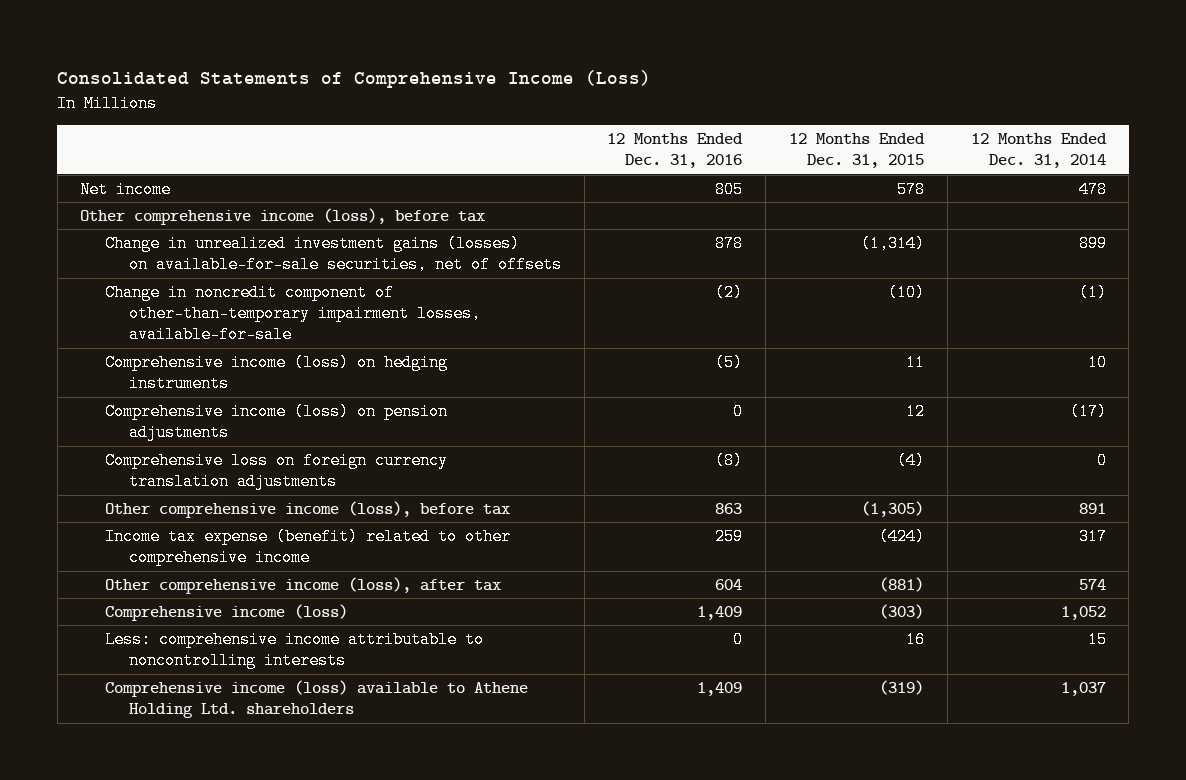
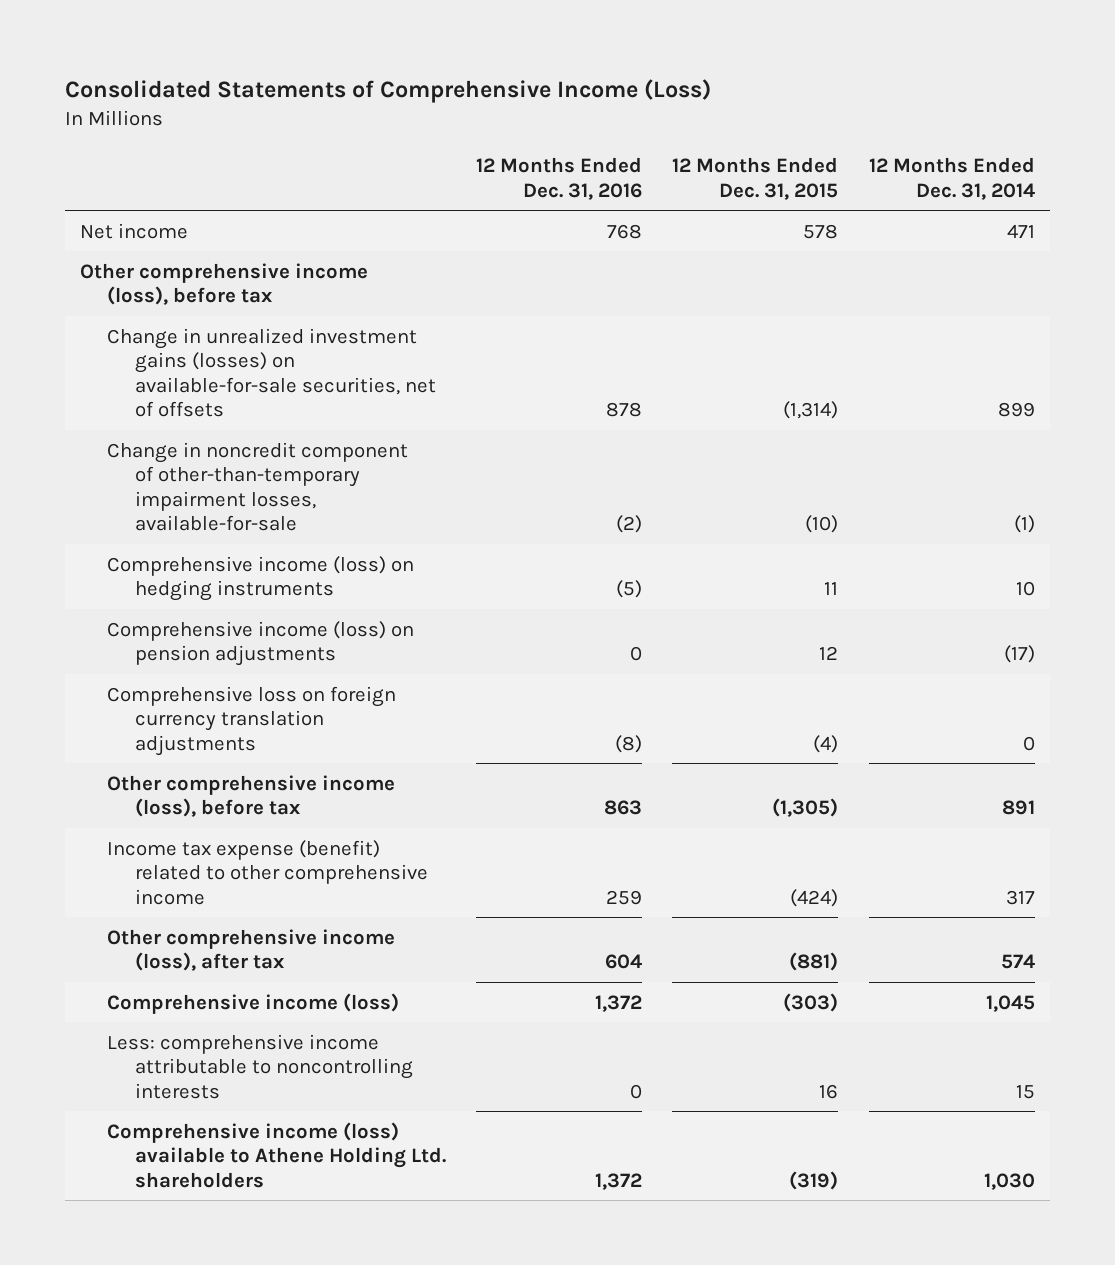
[715,181,744,199] 805 -> [606,223,642,239] 768
[1078,181,1107,199] 478 -> [1006,223,1035,238] 471
[697,606,743,621] 1,409 -> [594,994,642,1012] 1,372
[1060,606,1106,621] 1,052 -> [985,994,1035,1012] 1,045
[697,682,743,697] 1,409 -> [594,1172,642,1190] 1,372
[1060,682,1106,697] 1,037 -> [983,1172,1035,1190] 1,030

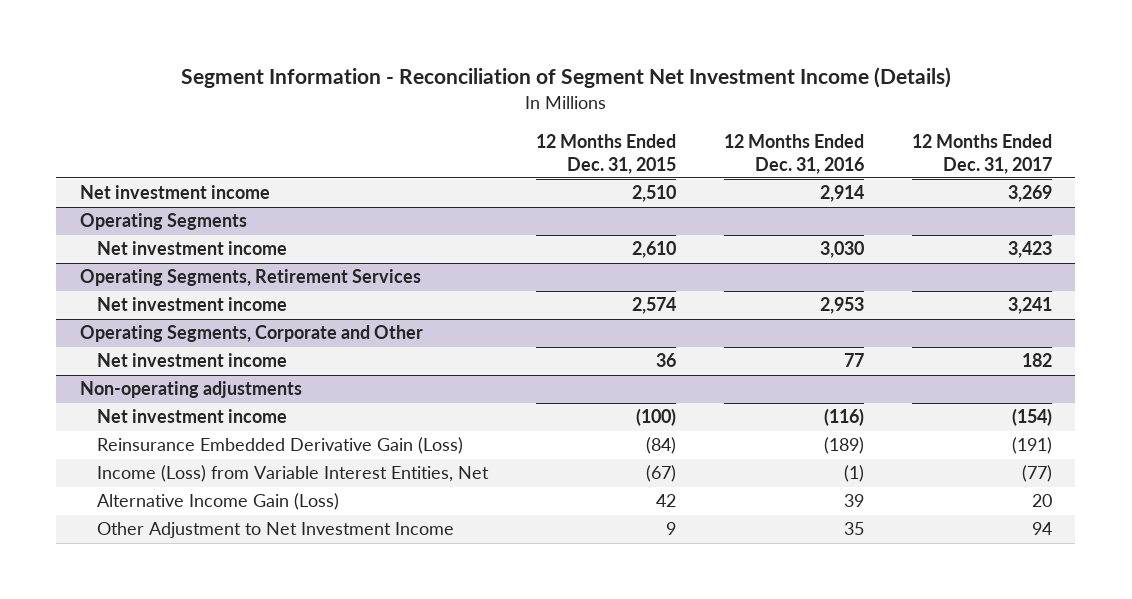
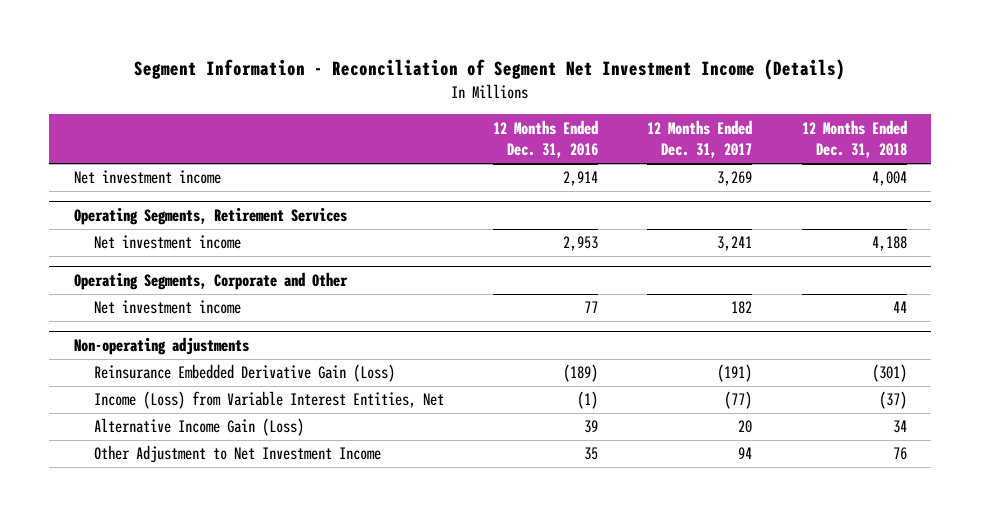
[536,133,677,174] 12 Months Ended Dec. 31, 2015 -> none
none -> [801,119,907,159] 12 Months Ended Dec. 31, 2018
[79,213,247,231] Operating Segments -> none
[97,241,288,256] Net investment income -> none
[97,409,288,424] Net investment income -> none

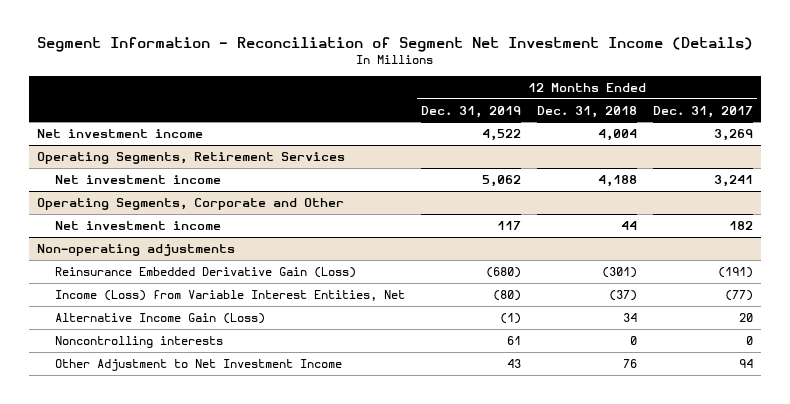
[492,119,598,159] 12 Months Ended Dec. 31, 2016 -> none
none -> [420,105,521,118] Dec. 31, 2019
none -> [54,335,223,348] Noncontrolling interests

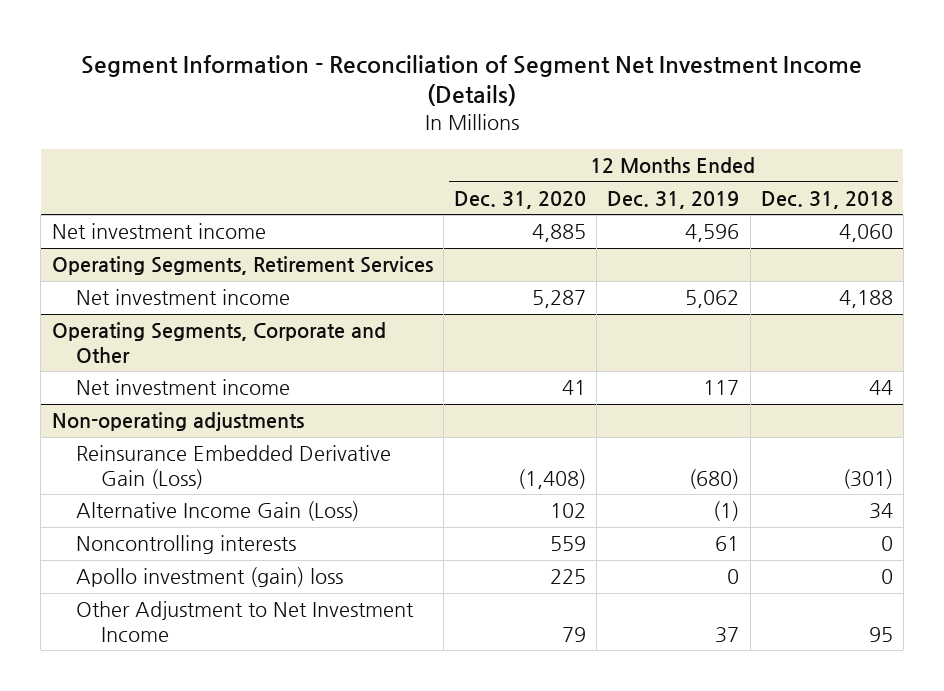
[652,105,753,118] Dec. 31, 2017 -> none
none -> [454,190,587,209] Dec. 31, 2020
[481,128,521,141] 4,522 -> [685,224,740,243] 4,596
[597,128,637,141] 4,004 -> [838,224,893,243] 4,060
[54,289,405,301] Income (Loss) from Variable Interest Entities, Net -> none
none -> [76,567,344,588] Apollo investment (gain) loss
[506,358,521,368] 43 -> [715,626,740,643] 37
[622,358,637,368] 76 -> [868,626,893,642] 95

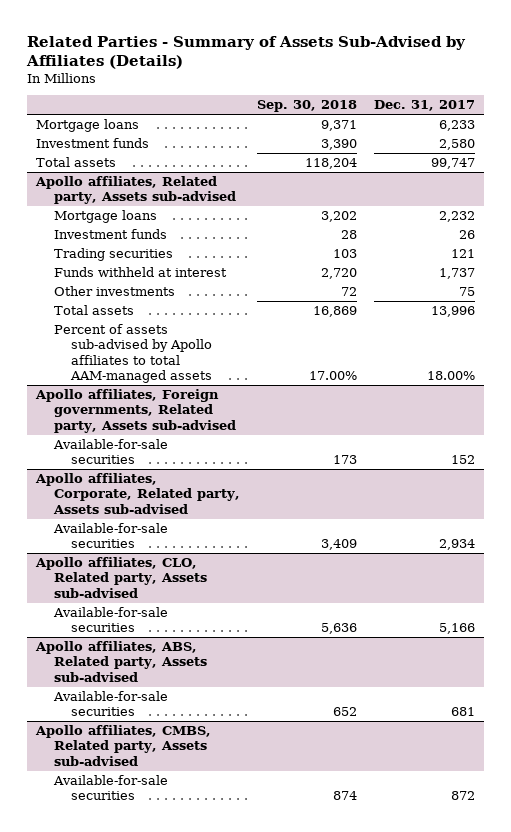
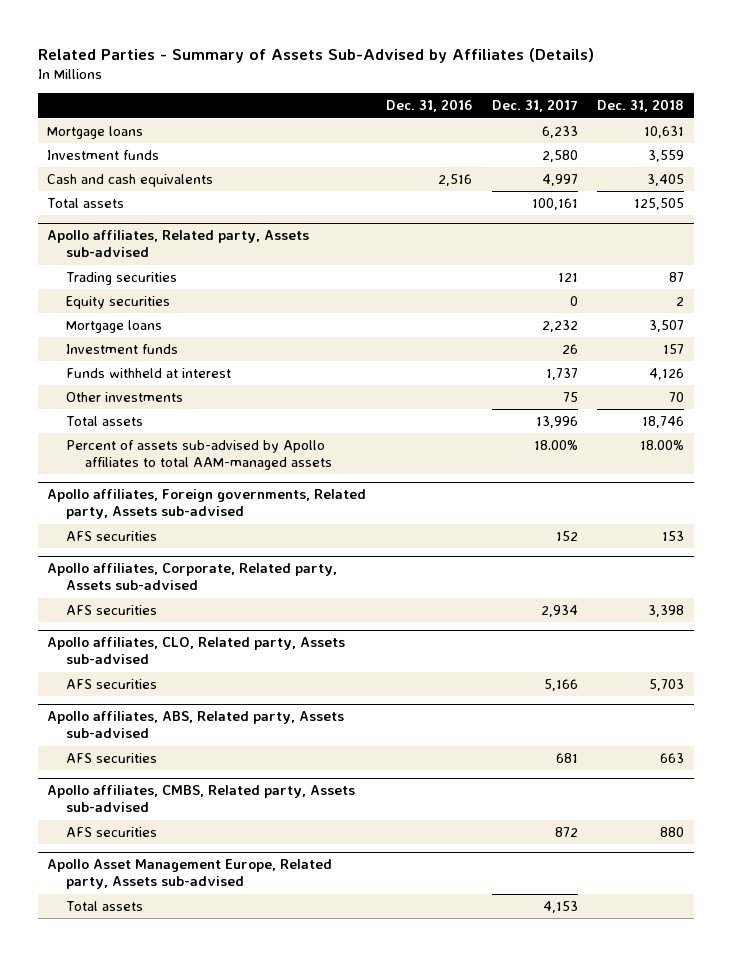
[256,100,357,113] Sep. 30, 2018 -> none
none -> [385,99,472,113] Dec. 31, 2016
none -> [597,99,685,113] Dec. 31, 2018
none -> [47,174,214,188] Cash and cash equivalents
[431,158,476,170] 99,747 -> [531,198,578,211] 100,161
[53,248,173,262] Trading securities -> [66,272,178,286] Trading securities
none -> [66,296,171,310] Equity securities
[52,439,168,465] Available-for-sale securities -> [66,531,158,542] AFS securities
[52,523,168,549] Available-for-sale securities -> [66,605,158,616] AFS securities
[52,607,168,633] Available-for-sale securities -> [66,679,158,690] AFS securities
[52,691,168,717] Available-for-sale securities -> [66,753,158,764] AFS securities
[52,775,168,801] Available-for-sale securities -> [66,827,158,838] AFS securities
none -> [47,859,333,890] Apollo Asset Management Europe, Related party, Assets sub-advised
none -> [66,901,144,912] Total assets

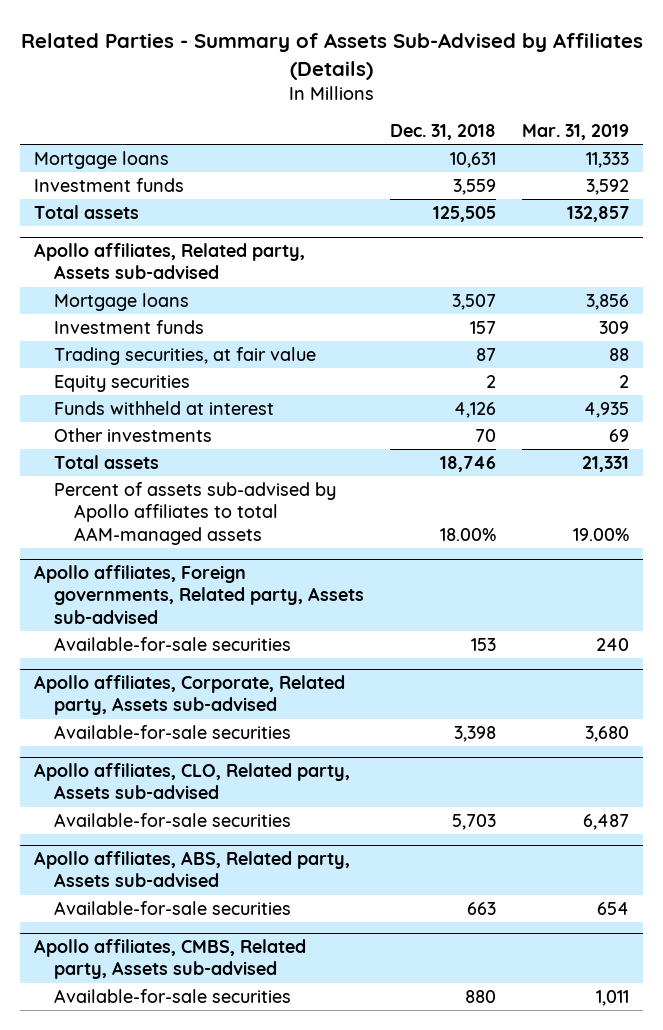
[385,99,472,113] Dec. 31, 2016 -> none
[491,99,578,113] Dec. 31, 2017 -> none
none -> [522,124,630,141] Mar. 31, 2019
[47,174,214,188] Cash and cash equivalents -> none
[66,272,178,286] Trading securities -> none
none -> [53,346,316,365] Trading securities, at fair value
[66,296,171,310] Equity securities -> [53,374,190,392] Equity securities
[66,531,158,542] AFS securities -> [53,636,291,651] Available-for-sale securities
[66,605,158,616] AFS securities -> [53,724,291,739] Available-for-sale securities
[66,679,158,690] AFS securities -> [53,812,291,827] Available-for-sale securities
[66,753,158,764] AFS securities -> [53,900,291,915] Available-for-sale securities
[47,859,333,890] Apollo Asset Management Europe, Related party, Assets sub-advised -> none
[66,901,144,912] Total assets -> none
[66,827,158,838] AFS securities -> [53,988,291,1003] Available-for-sale securities

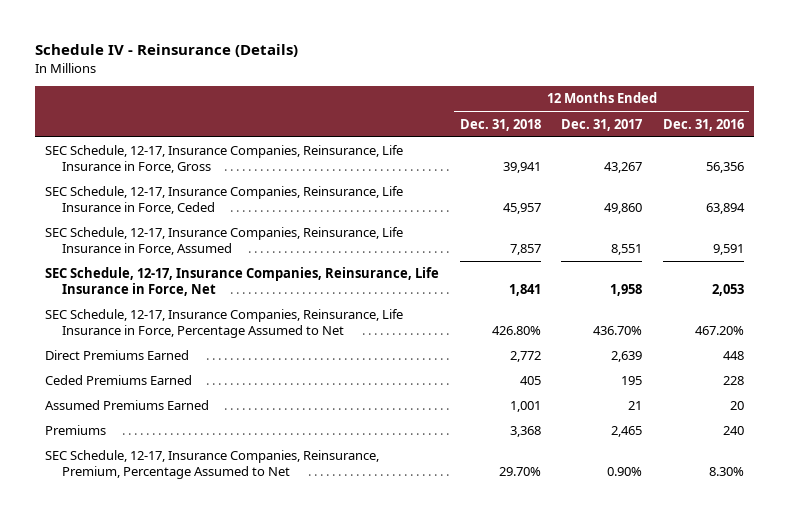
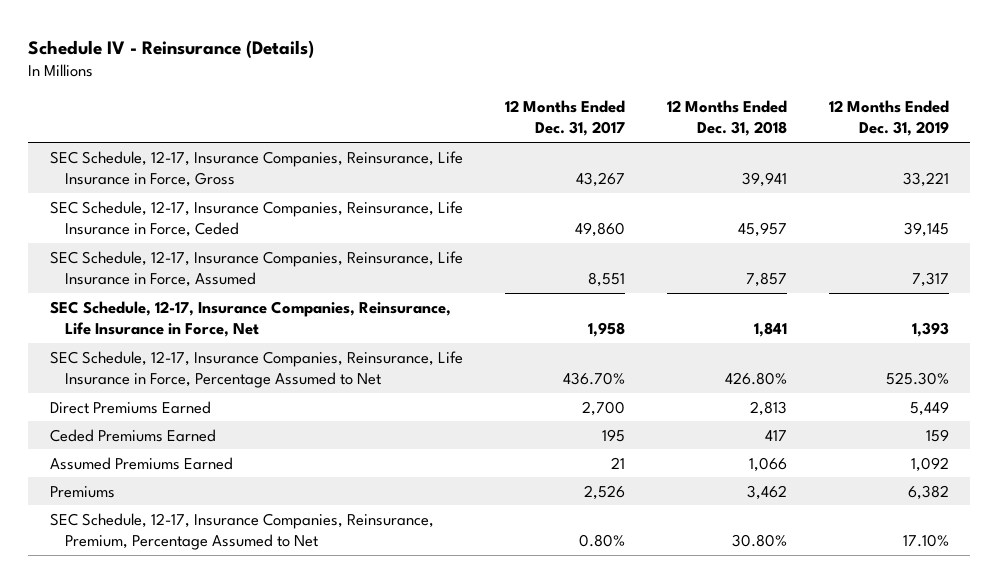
[662,118,744,131] Dec. 31, 2016 -> none
none -> [828,100,949,137] 12 Months Ended Dec. 31, 2019
[509,351,541,363] 2,772 -> [749,400,787,416] 2,813
[611,351,643,363] 2,639 -> [581,400,625,416] 2,700
[519,376,541,386] 405 -> [764,429,787,441] 417
[509,401,541,413] 1,001 -> [748,456,787,472] 1,066
[509,426,541,438] 3,368 -> [746,484,787,500] 3,462
[611,426,643,438] 2,465 -> [583,484,625,500] 2,526
[498,467,541,477] 29.70% -> [731,533,787,547] 30.80%
[607,467,643,477] 0.90% -> [578,533,625,547] 0.80%

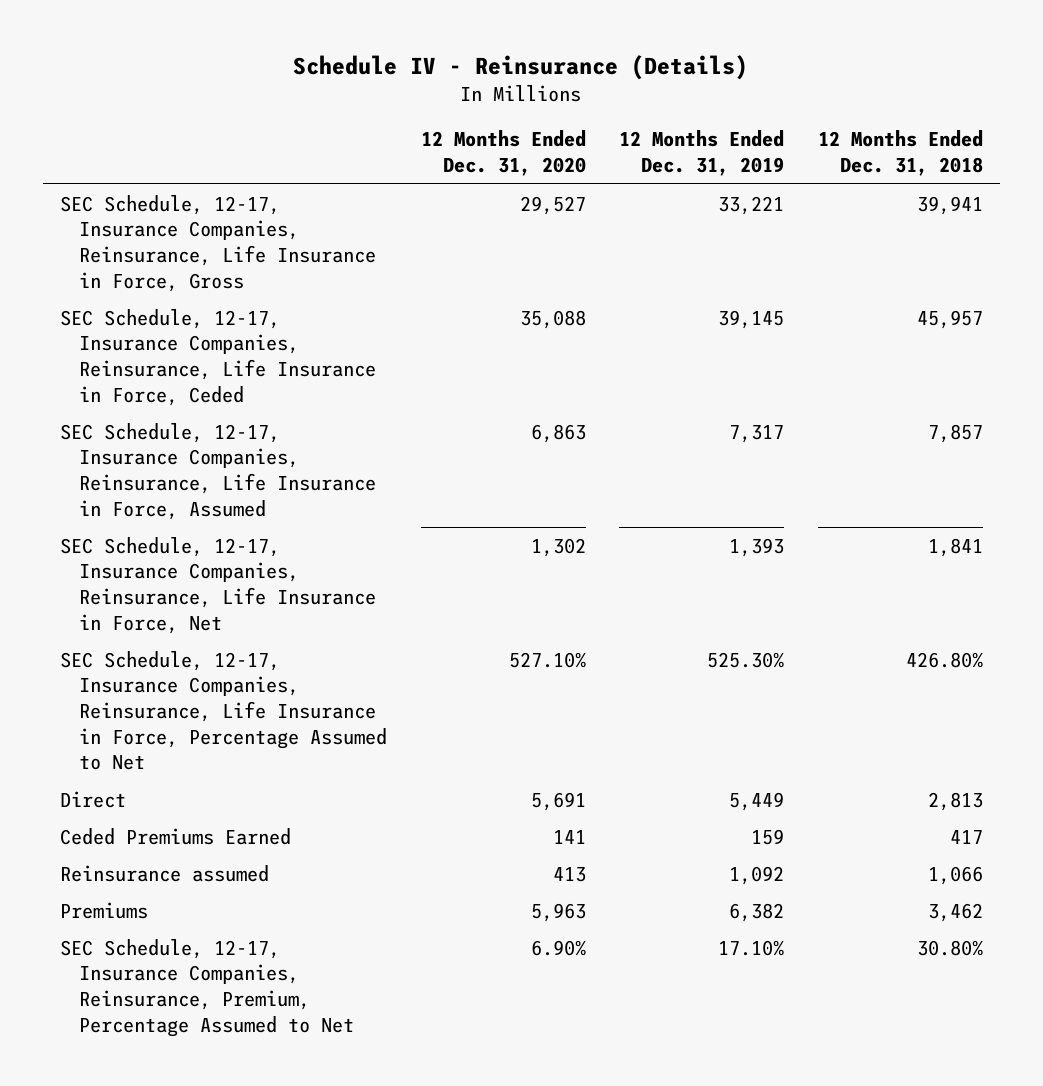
[504,100,625,137] 12 Months Ended Dec. 31, 2017 -> none
none -> [420,130,586,176] 12 Months Ended Dec. 31, 2020
[49,400,211,414] Direct Premiums Earned -> [59,790,126,808] Direct
[49,456,233,470] Assumed Premiums Earned -> [59,864,269,882] Reinsurance assumed

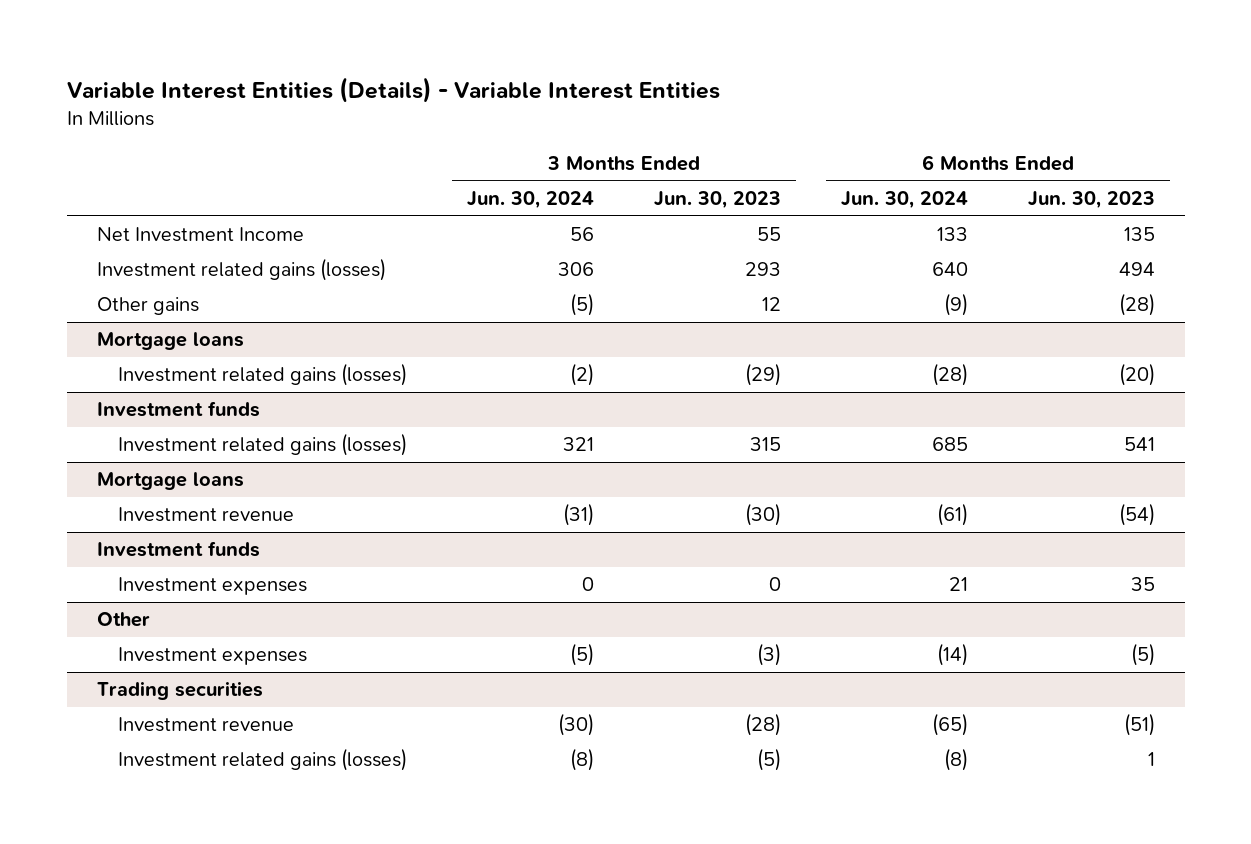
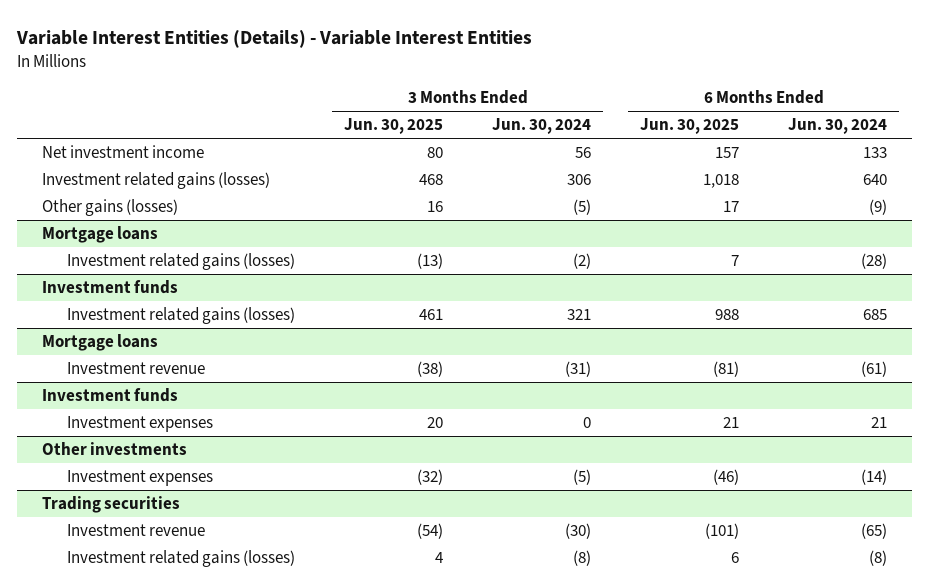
[653,190,781,209] Jun. 30, 2023 -> none
[1027,190,1155,209] Jun. 30, 2023 -> none
none -> [344,118,444,135] Jun. 30, 2025
none -> [640,118,740,135] Jun. 30, 2025
[96,227,304,243] Net Investment Income -> [41,145,204,159] Net investment income
[96,297,199,316] Other gains -> [41,199,178,217] Other gains (losses)
[96,612,150,628] Other -> [41,442,187,456] Other investments

